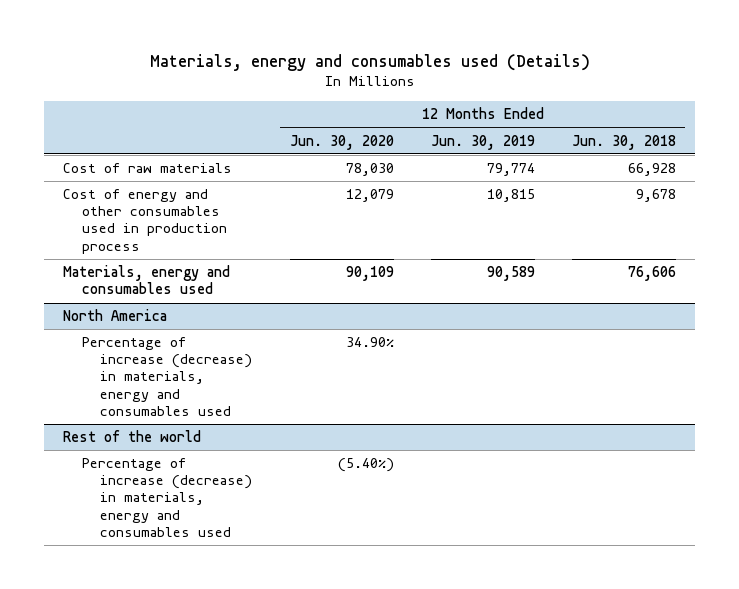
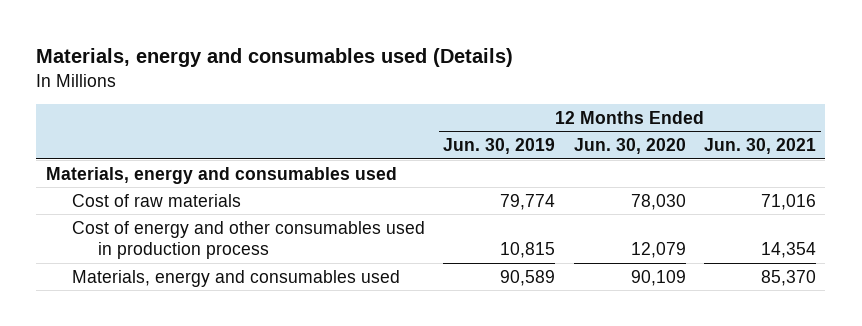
[572,134,677,150] Jun. 30, 2018 -> none
none -> [703,137,816,154] Jun. 30, 2021
none -> [45,166,397,184] Materials, energy and consumables used
[62,309,167,322] North America -> none
[81,337,253,416] Percentage of increase (decrease) in materials, energy and consumables used -> none
[62,430,201,443] Rest of the world -> none
[81,458,253,537] Percentage of increase (decrease) in materials, energy and consumables used -> none

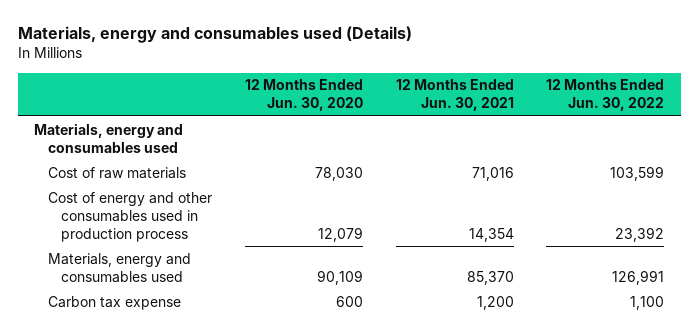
[443,137,556,154] Jun. 30, 2019 -> none
none -> [546,79,665,112] 12 Months Ended Jun. 30, 2022
none -> [47,295,181,310] Carbon tax expense

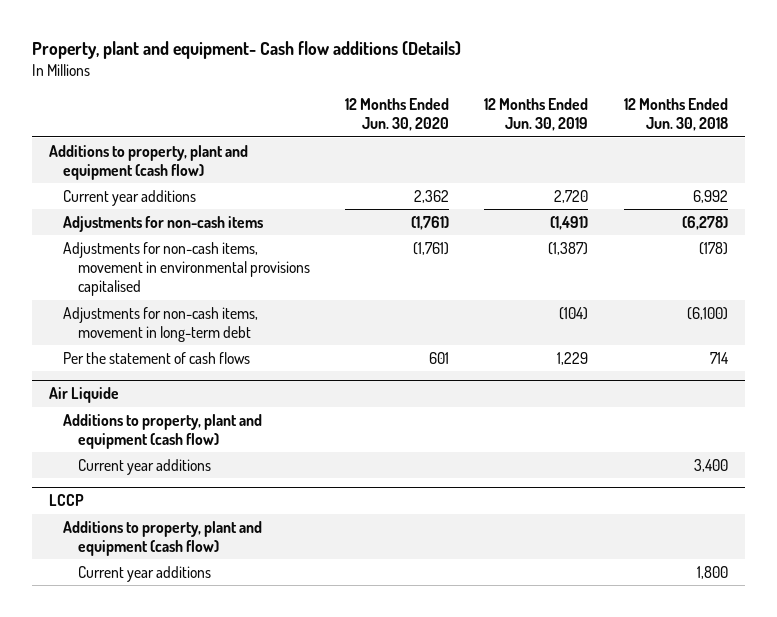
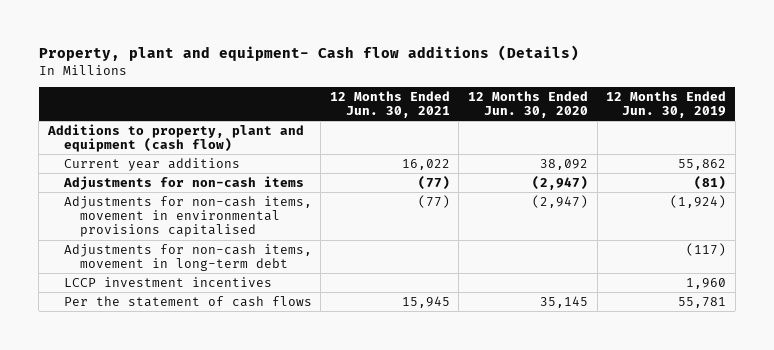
[623,98,728,132] 12 Months Ended Jun. 30, 2018 -> none
none -> [329,90,450,119] 12 Months Ended Jun. 30, 2021
[49,387,120,404] Air Liquide -> none
[63,413,263,449] Additions to property, plant and equipment (cash flow) -> none
[77,458,211,475] Current year additions -> none
[49,494,85,507] LCCP -> none
[63,520,263,556] Additions to property, plant and equipment (cash flow) -> none
[77,565,211,582] Current year additions -> none
[414,189,450,203] 2,362 -> [540,158,589,170] 38,092
[554,189,589,203] 2,720 -> [678,158,727,170] 55,862
[411,215,450,230] (1,761) -> [532,175,589,190] (2,947)
[550,215,589,230] (1,491) -> [694,175,727,190] (81)
[413,241,450,255] (1,761) -> [532,194,589,208] (2,947)
[548,241,589,255] (1,387) -> [670,194,727,208] (1,924)
[559,306,589,320] (104) -> [686,242,727,256] (117)
none -> [63,276,272,287] LCCP investment incentives
[429,351,450,364] 601 -> [540,295,589,308] 35,145
[557,351,589,365] 1,229 -> [678,296,727,308] 55,781

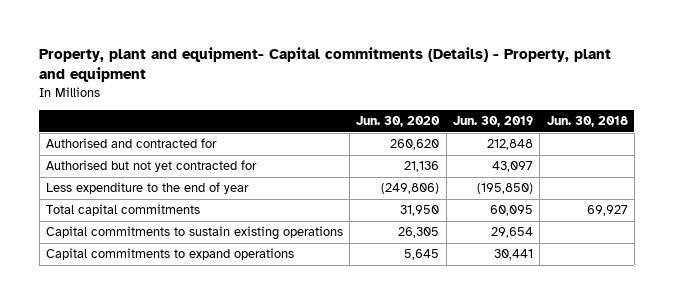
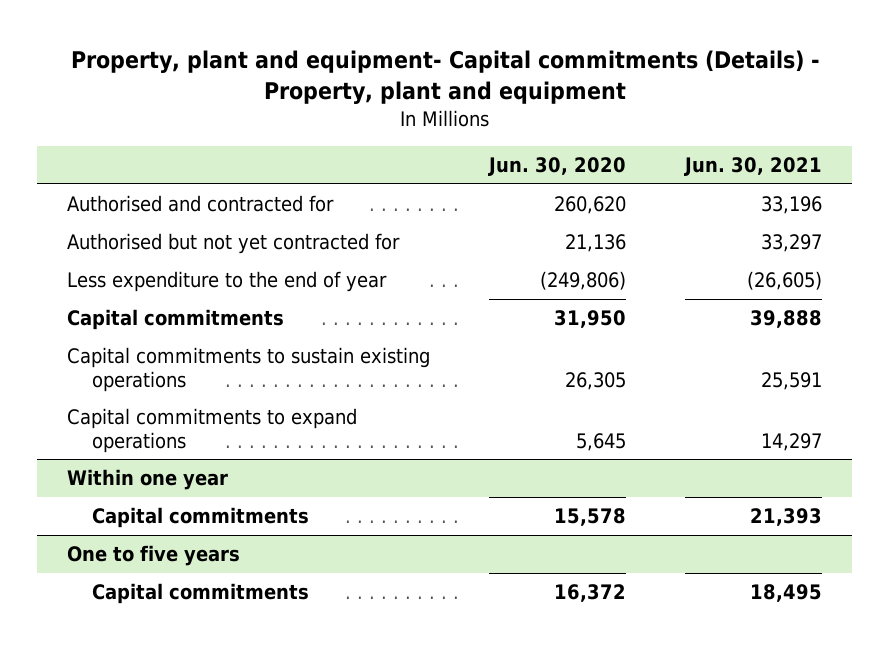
[452,116,533,128] Jun. 30, 2019 -> none
[546,116,628,128] Jun. 30, 2018 -> none
none -> [684,157,823,177] Jun. 30, 2021
[45,204,200,217] Total capital commitments -> [66,309,284,331] Capital commitments
none -> [66,469,228,491] Within one year
none -> [92,507,310,529] Capital commitments
none -> [66,545,240,567] One to five years
none -> [92,583,310,605] Capital commitments

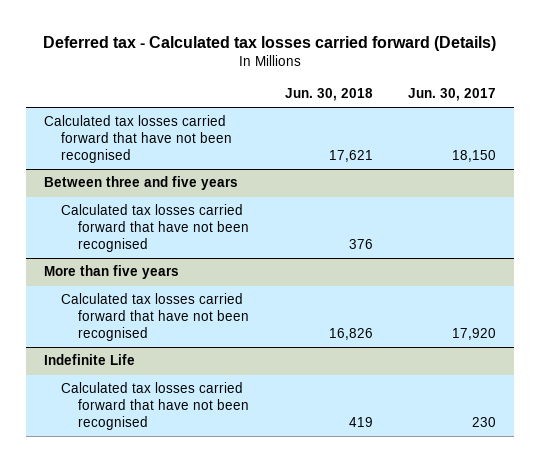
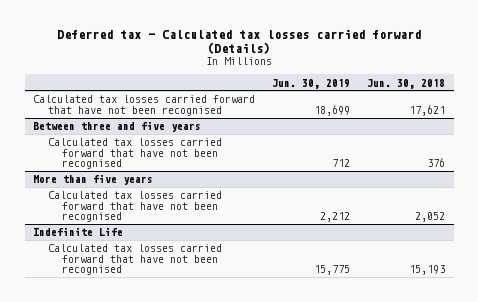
[407,88,496,102] Jun. 30, 2017 -> none
none -> [272,78,351,89] Jun. 30, 2019
[328,328,373,341] 16,826 -> [415,212,446,223] 2,052
[348,417,373,428] 419 -> [409,265,446,276] 15,193

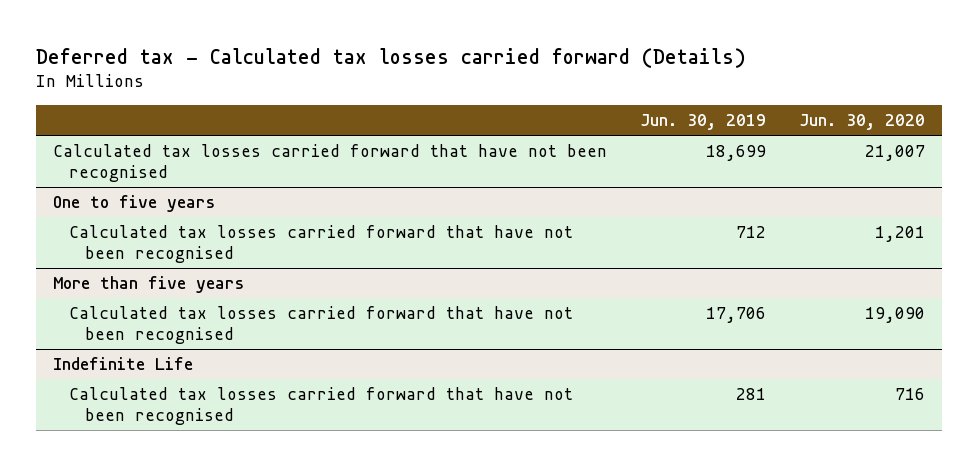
[367,78,446,89] Jun. 30, 2018 -> none
none -> [799,114,926,131] Jun. 30, 2020
[33,121,202,133] Between three and five years -> none
none -> [52,195,215,213] One to five years
[320,212,351,223] 2,212 -> [705,307,766,324] 17,706
[314,265,351,276] 15,775 -> [735,388,766,401] 281

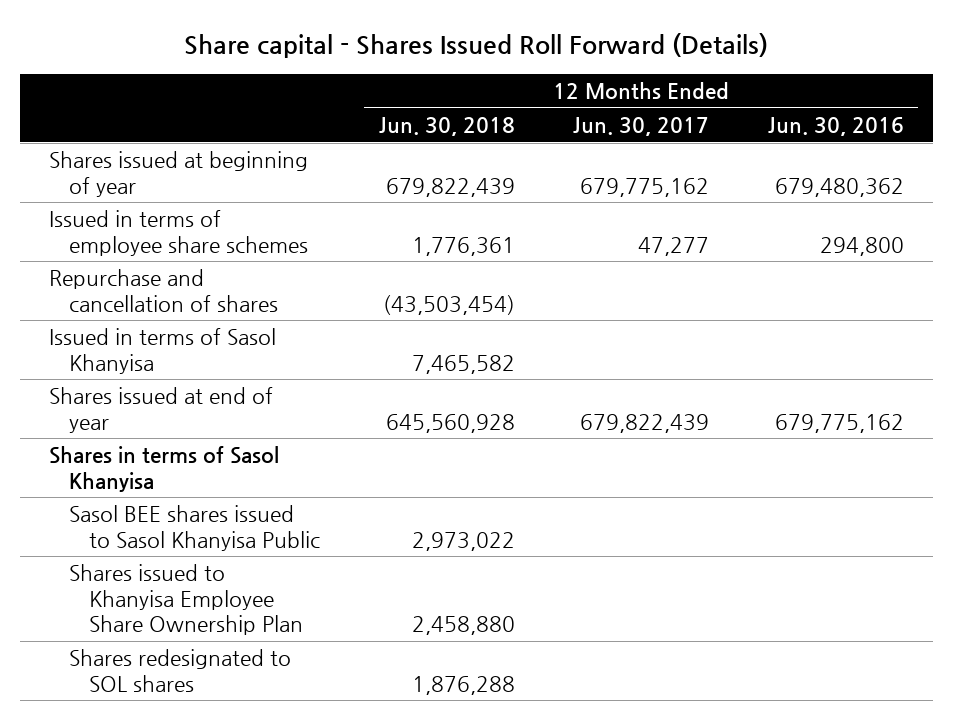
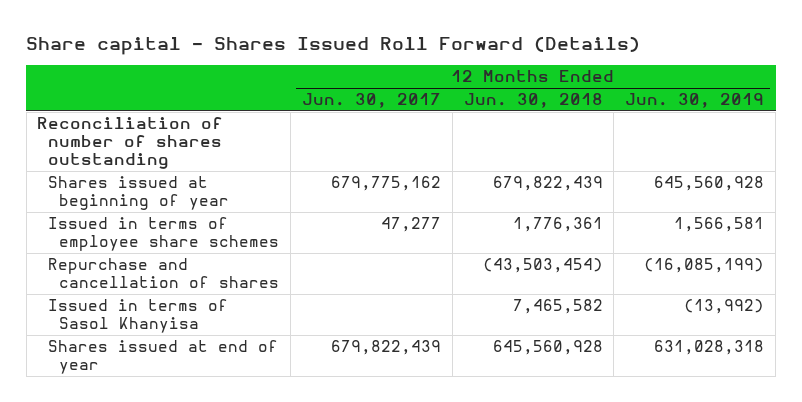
[767,117,904,137] Jun. 30, 2016 -> none
none -> [625,93,765,109] Jun. 30, 2019
none -> [37,117,224,170] Reconciliation of number of shares outstanding
[49,446,280,492] Shares in terms of Sasol Khanyisa -> none
[69,505,321,551] Sasol BEE shares issued to Sasol Khanyisa Public -> none
[69,564,304,636] Shares issued to Khanyisa Employee Share Ownership Plan -> none
[69,649,292,692] Shares redesignated to SOL shares -> none

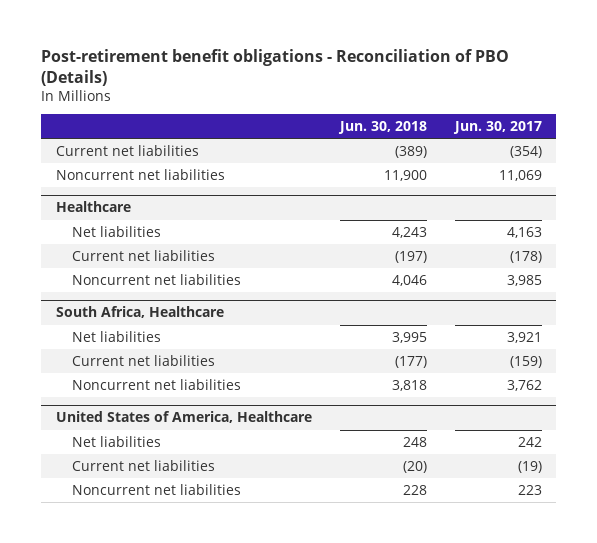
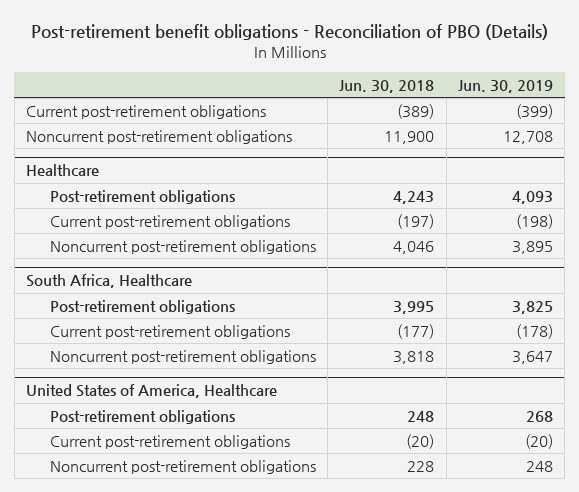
[452,121,542,135] Jun. 30, 2017 -> none
none -> [458,79,554,93] Jun. 30, 2019
[55,144,199,156] Current net liabilities -> [26,104,267,119] Current post-retirement obligations
[55,168,225,180] Noncurrent net liabilities -> [26,129,293,144] Noncurrent post-retirement obligations
[72,225,162,237] Net liabilities -> [49,189,235,204] Post-retirement obligations
[72,249,216,261] Current net liabilities -> [49,214,290,229] Current post-retirement obligations
[72,273,242,285] Noncurrent net liabilities -> [49,239,316,254] Noncurrent post-retirement obligations
[72,330,162,342] Net liabilities -> [49,299,235,314] Post-retirement obligations
[72,354,216,366] Current net liabilities -> [49,324,290,339] Current post-retirement obligations
[72,378,242,390] Noncurrent net liabilities -> [49,349,316,364] Noncurrent post-retirement obligations
[72,435,162,447] Net liabilities -> [49,409,235,424] Post-retirement obligations
[72,459,216,471] Current net liabilities -> [49,434,290,449] Current post-retirement obligations
[72,483,242,495] Noncurrent net liabilities -> [49,459,316,474] Noncurrent post-retirement obligations

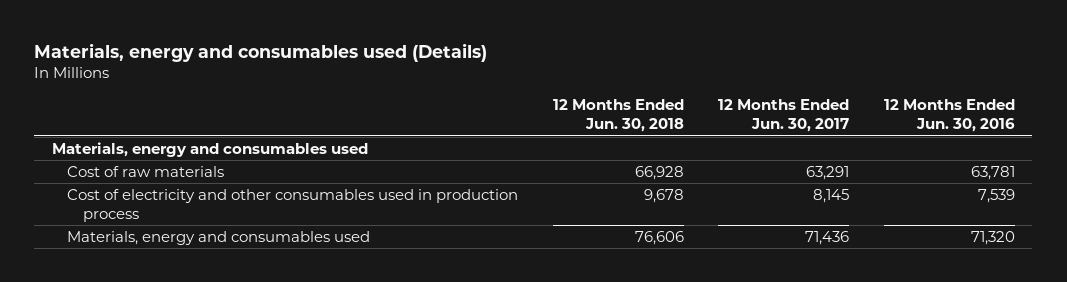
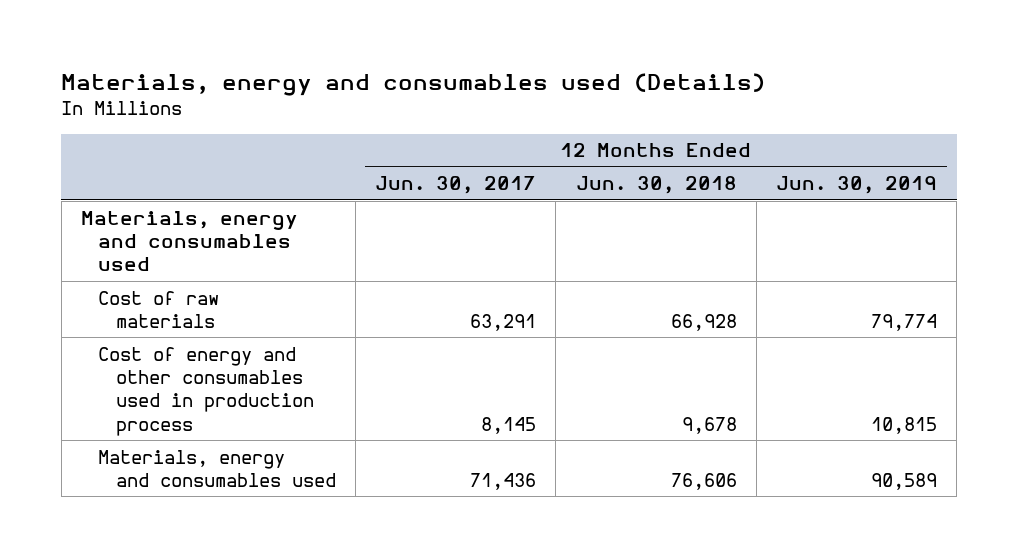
[884,99,1016,133] 12 Months Ended Jun. 30, 2016 -> none
none -> [776,176,938,195] Jun. 30, 2019
[67,188,519,222] Cost of electricity and other consumables used in production process -> [98,346,314,436] Cost of energy and other consumables used in production process

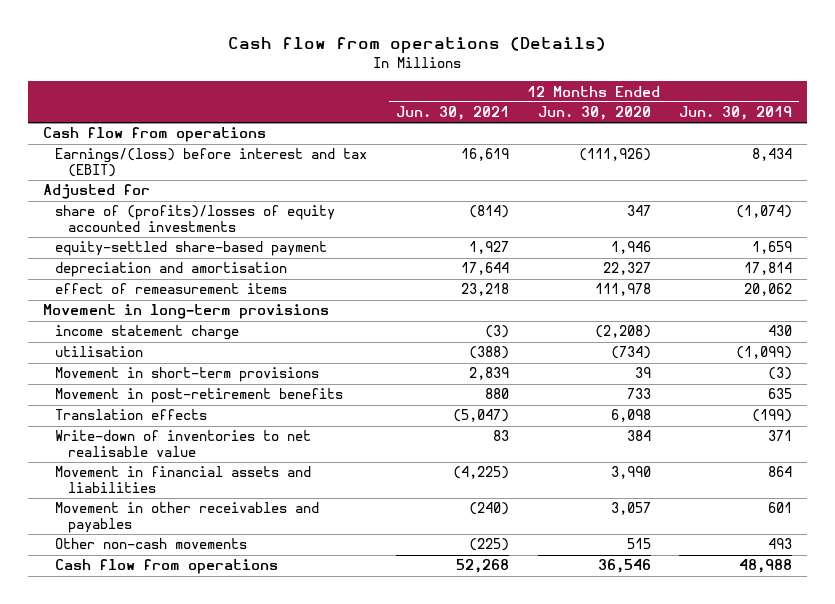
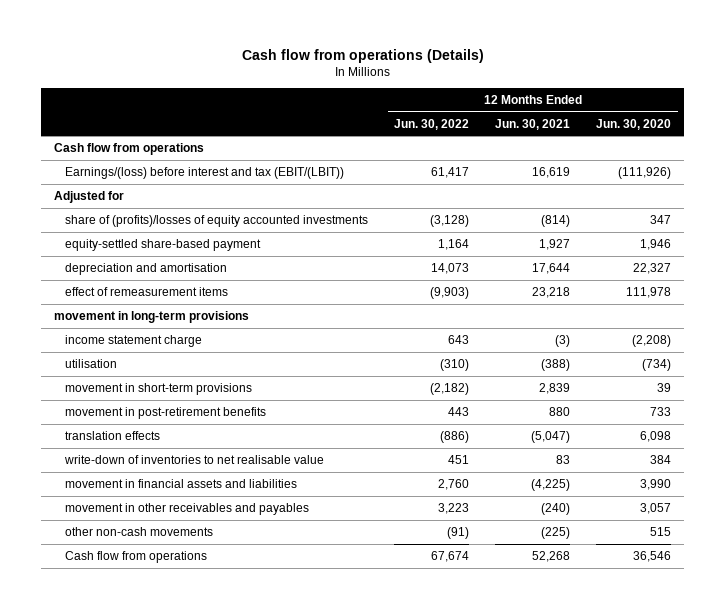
[679,106,793,121] Jun. 30, 2019 -> none
none -> [394,118,470,130] Jun. 30, 2022
[55,148,368,178] Earnings/(loss) before interest and tax (EBIT) -> [65,166,345,179] Earnings/(loss) before interest and tax (EBIT/(LBIT))
[42,304,329,320] Movement in long-term provisions -> [53,310,249,323] movement in long-term provisions
[55,367,320,383] Movement in short-term provisions -> [65,382,253,395] movement in short-term provisions
[55,388,344,404] Movement in post-retirement benefits -> [65,406,267,419] movement in post-retirement benefits
[55,409,208,421] Translation effects -> [65,430,161,440] translation effects
[55,430,312,458] Write-down of inventories to net realisable value -> [64,454,325,464] write-down of inventories to net realisable value
[55,466,312,494] Movement in financial assets and liabilities -> [65,478,298,488] movement in financial assets and liabilities
[55,502,320,534] Movement in other receivables and payables -> [65,502,310,515] movement in other receivables and payables
[55,538,248,550] Other non-cash movements -> [65,526,214,536] other non-cash movements

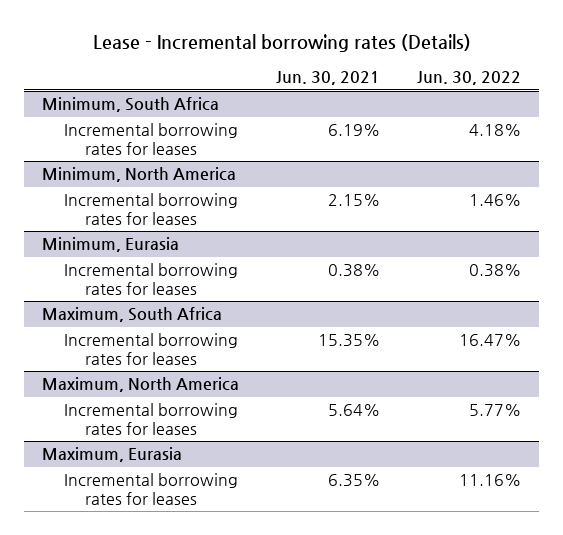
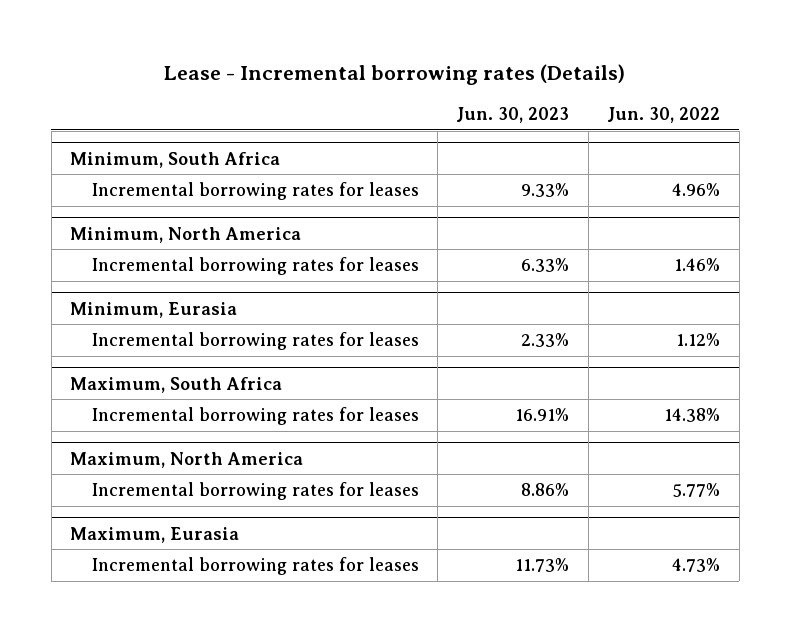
[276,70,381,85] Jun. 30, 2021 -> none
none -> [456,106,570,123] Jun. 30, 2023
[469,124,522,137] 4.18% -> [672,183,721,197] 4.96%
[469,264,522,278] 0.38% -> [676,333,721,347] 1.12%
[459,334,522,347] 16.47% -> [664,408,721,423] 14.38%
[459,474,522,487] 11.16% -> [672,558,721,573] 4.73%

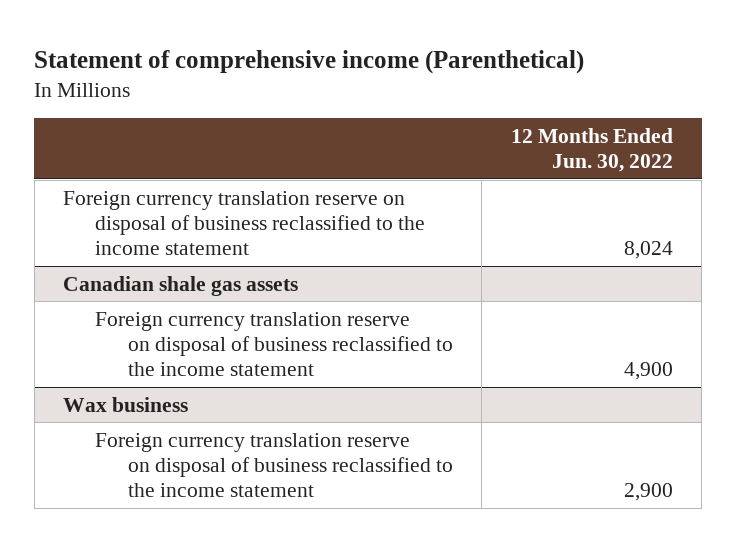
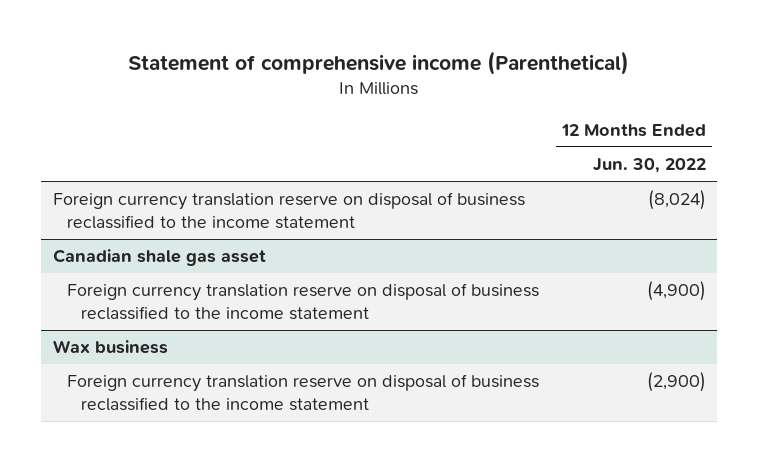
[623,241,673,260] 8,024 -> [647,190,706,211] (8,024)
[63,275,299,296] Canadian shale gas assets -> [52,249,266,267] Canadian shale gas asset
[623,362,673,381] 4,900 -> [646,281,706,302] (4,900)
[623,483,673,502] 2,900 -> [646,372,706,393] (2,900)

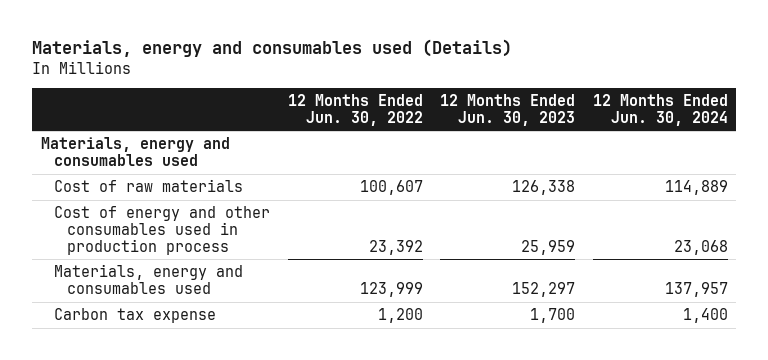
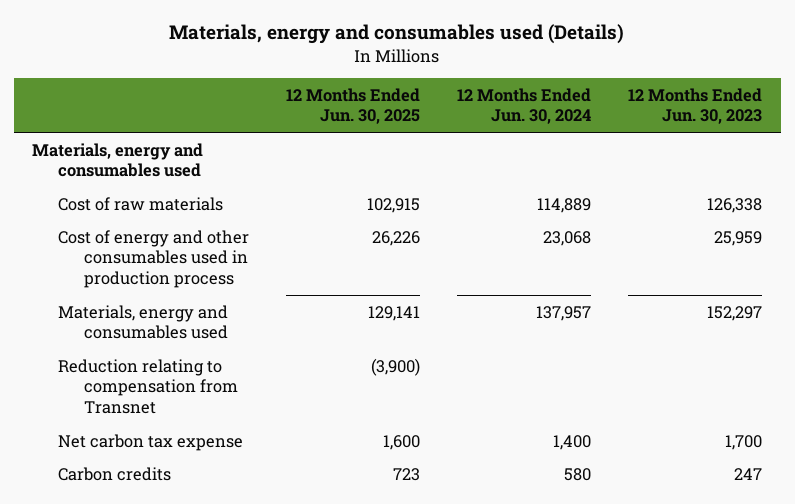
[287,94,423,126] 12 Months Ended Jun. 30, 2022 -> none
none -> [286,87,421,125] 12 Months Ended Jun. 30, 2025
none -> [58,358,238,415] Reduction relating to compensation from Transnet
[53,308,216,324] Carbon tax expense -> [58,433,244,451] Net carbon tax expense
none -> [58,466,172,481] Carbon credits

